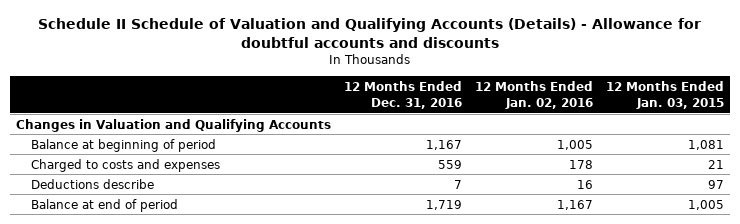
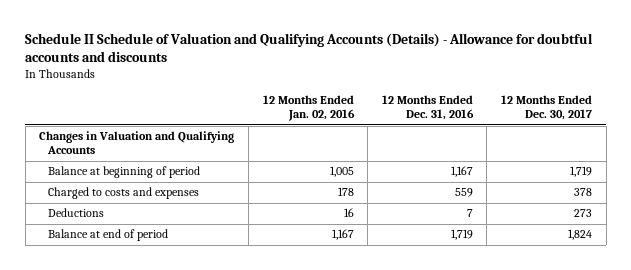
[605,81,724,109] 12 Months Ended Jan. 03, 2015 -> none
none -> [500,95,592,121] 12 Months Ended Dec. 30, 2017
[30,178,154,189] Deductions describe -> [47,208,104,218] Deductions

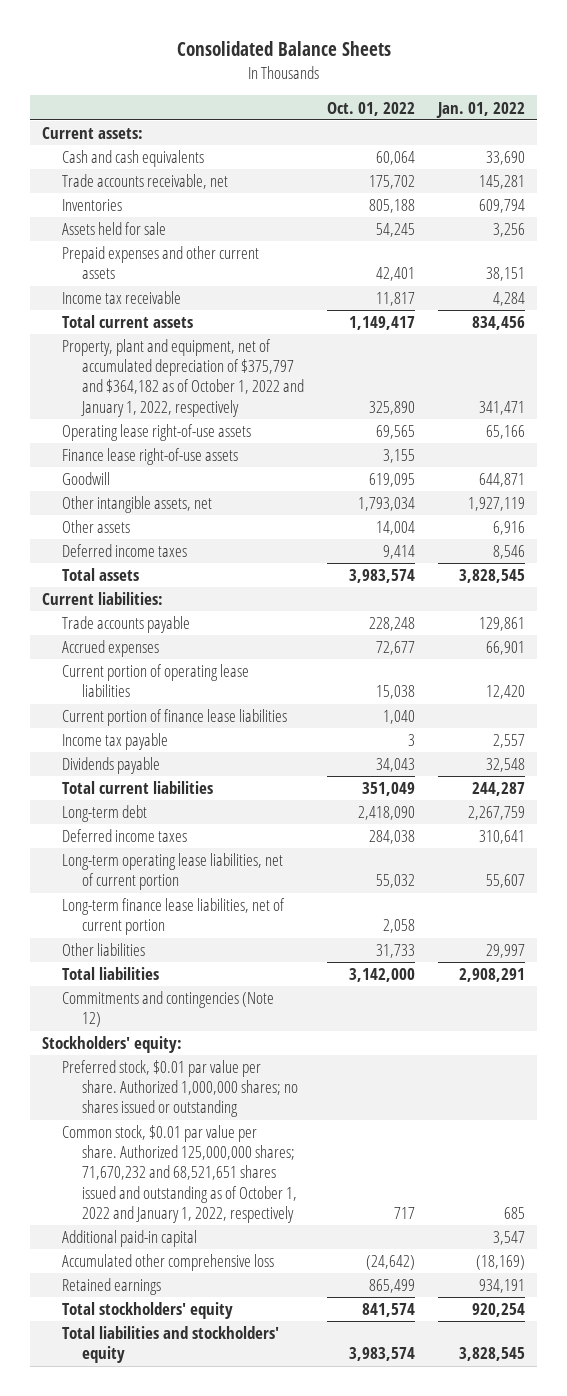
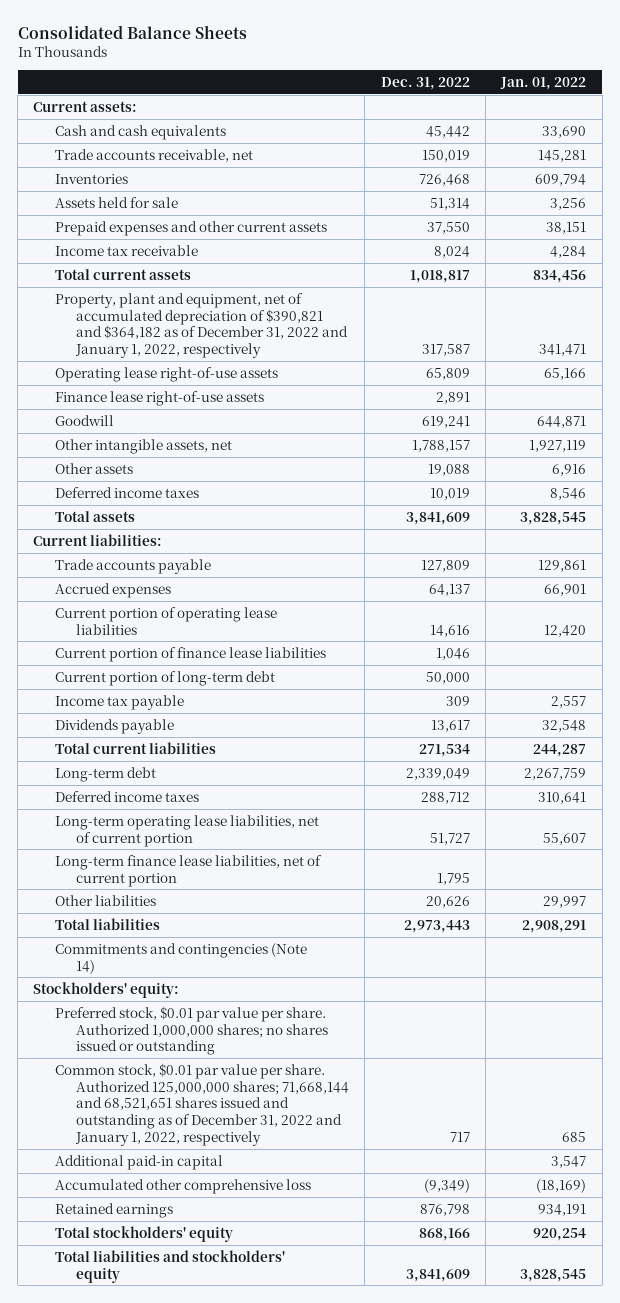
[326,101,415,116] Oct. 01, 2022 -> none
none -> [380,76,470,90] Dec. 31, 2022
[61,339,304,417] Property, plant and equipment, net of accumulated depreciation of $375,797 and $364,182 as of October 1, 2022 and January 1, 2022, respectively -> [54,292,349,359] Property, plant and equipment, net of accumulated depreciation of $390,821 and $364,182 as of December 31, 2022 and January 1, 2022, respectively
none -> [54,670,275,686] Current portion of long-term debt
[61,991,274,1028] Commitments and contingencies (Note 12) -> [54,942,307,974] Commitments and contingencies (Note 14)
[61,1125,297,1223] Common stock, $0.01 par value per share. Authorized 125,000,000 shares; 71,670,232 and 68,521,651 shares issued and outstanding as of October 1, 2022 and January 1, 2022, respectively -> [54,1062,350,1147] Common stock, $0.01 par value per share. Authorized 125,000,000 shares; 71,668,144 and 68,521,651 shares issued and outstanding as of December 31, 2022 and January 1, 2022, respectively

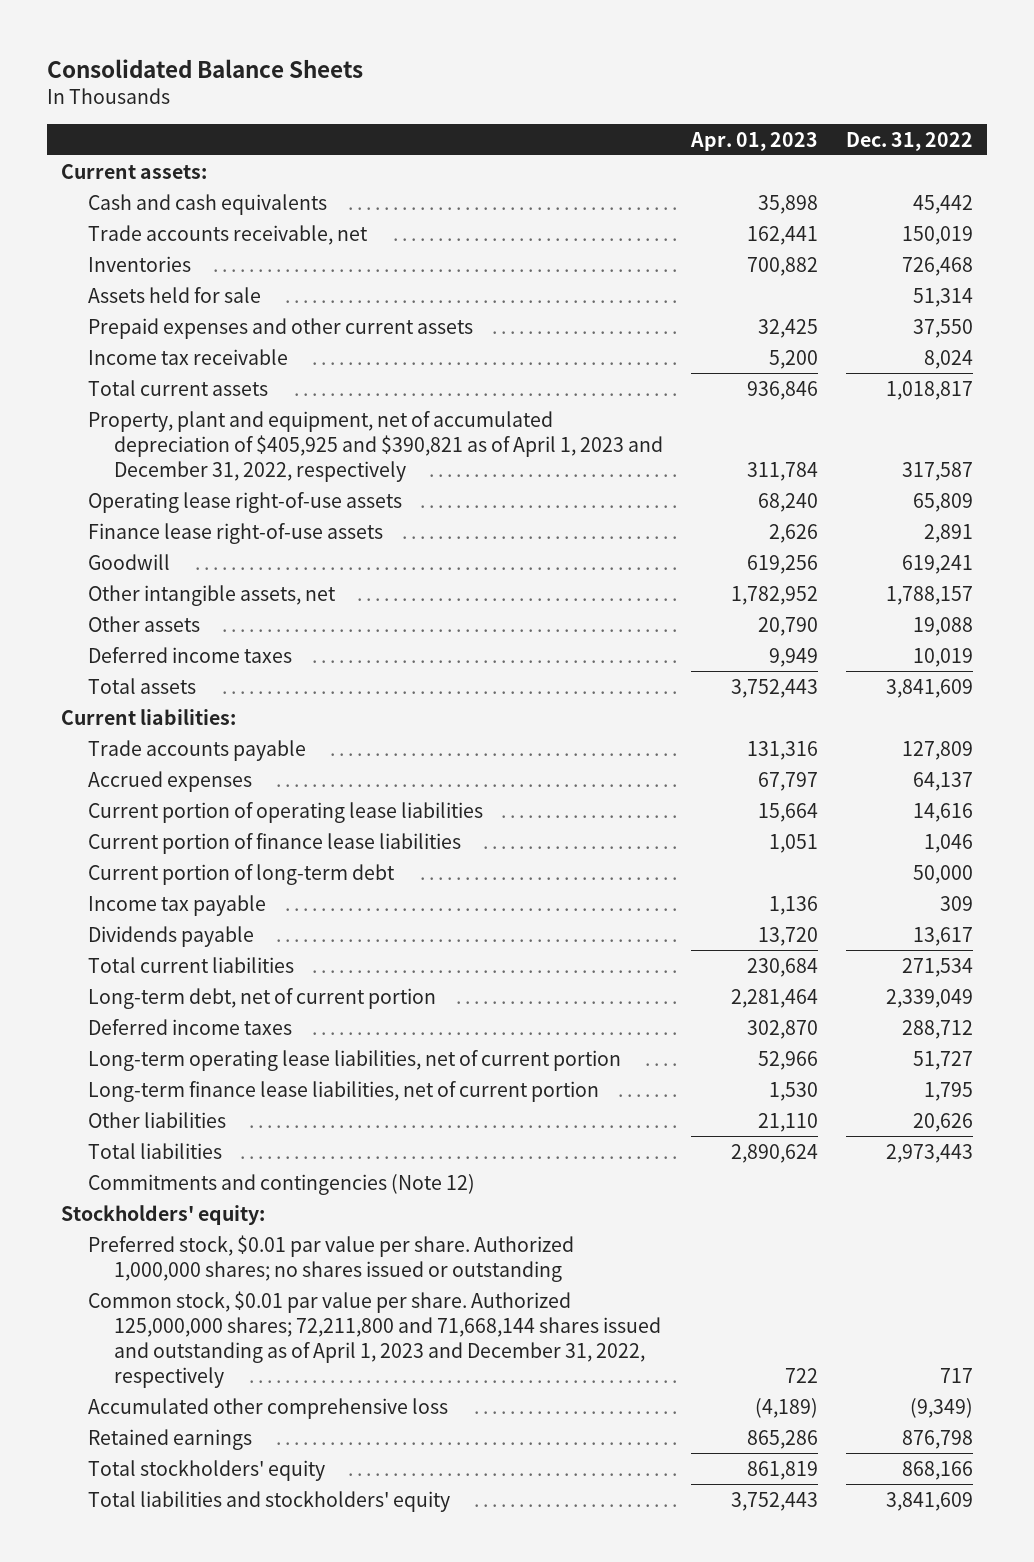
[500,76,587,90] Jan. 01, 2022 -> none
none -> [690,131,819,151] Apr. 01, 2023
[54,292,349,359] Property, plant and equipment, net of accumulated depreciation of $390,821 and $364,182 as of December 31, 2022 and January 1, 2022, respectively -> [87,410,664,482] Property, plant and equipment, net of accumulated depreciation of $405,925 and $390,821 as of April 1, 2023 and December 31, 2022, respectively
[54,766,156,782] Long-term debt -> [87,987,436,1009] Long-term debt, net of current portion
[54,942,307,974] Commitments and contingencies (Note 14) -> [87,1173,475,1195] Commitments and contingencies (Note 12)
[54,1154,223,1170] Additional paid-in capital -> none
[54,1062,350,1147] Common stock, $0.01 par value per share. Authorized 125,000,000 shares; 71,668,144 and 68,521,651 shares issued and outstanding as of December 31, 2022 and January 1, 2022, respectively -> [87,1290,662,1389] Common stock, $0.01 par value per share. Authorized 125,000,000 shares; 72,211,800 and 71,668,144 shares issued and outstanding as of April 1, 2023 and December 31, 2022, respectively

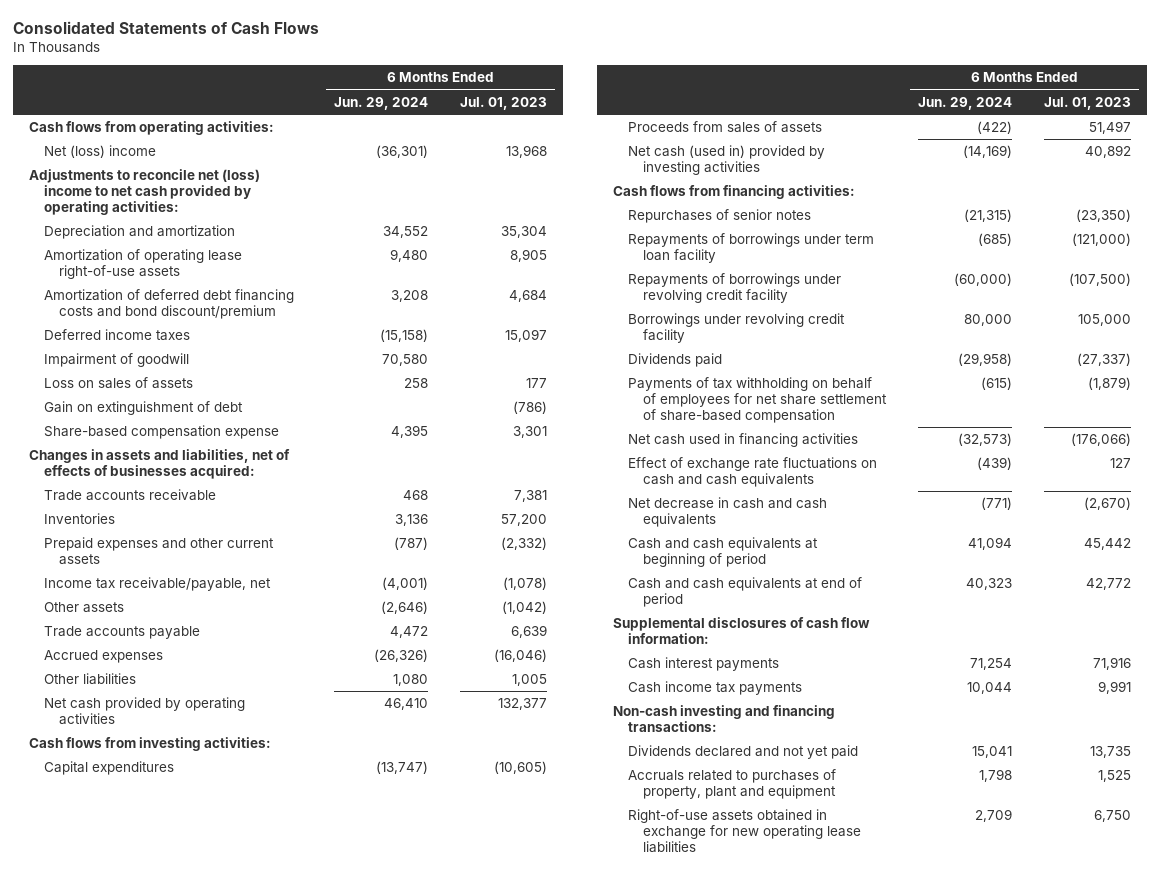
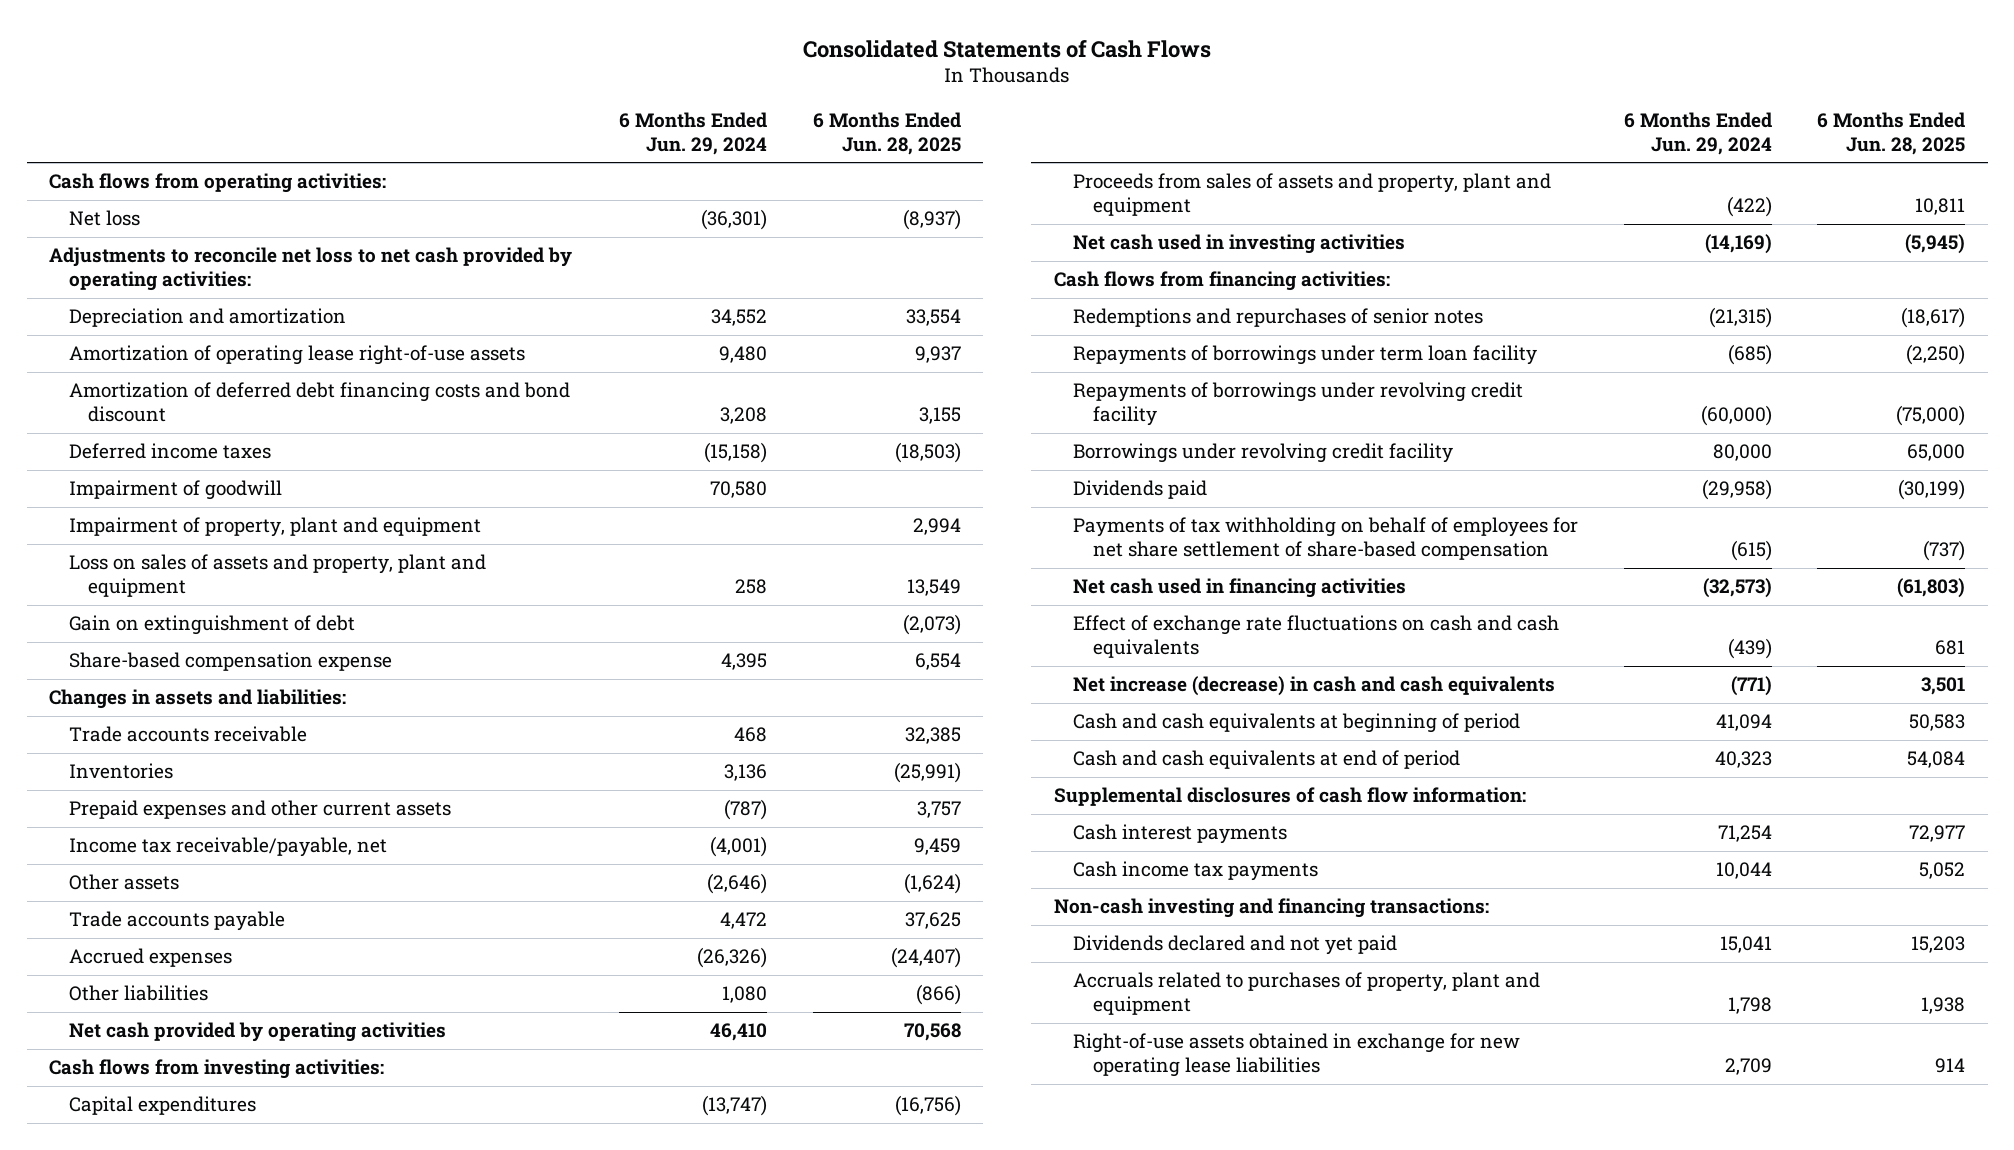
[460,96,548,110] Jul. 01, 2023 -> none
none -> [812,111,961,155] 6 Months Ended Jun. 28, 2025
[44,145,157,159] Net (loss) income -> [68,210,140,227] Net loss
[29,169,261,215] Adjustments to reconcile net (loss) income to net cash provided by operating activities: -> [49,247,573,292] Adjustments to reconcile net loss to net cash provided by operating activities:
[44,289,295,319] Amortization of deferred debt financing costs and bond discount/premium -> [68,382,570,423] Amortization of deferred debt financing costs and bond discount
none -> [68,517,481,538] Impairment of property, plant and equipment
[44,377,194,390] Loss on sales of assets -> [68,554,486,598] Loss on sales of assets and property, plant and equipment
[29,449,291,479] Changes in assets and liabilities, net of effects of businesses acquired: -> [49,689,347,710] Changes in assets and liabilities:
[627,121,822,134] Proceeds from sales of assets -> [1073,173,1552,217] Proceeds from sales of assets and property, plant and equipment
[627,145,825,175] Net cash (used in) provided by investing activities -> [1073,234,1406,255] Net cash used in investing activities
[627,209,811,224] Repurchases of senior notes -> [1073,308,1484,328] Redemptions and repurchases of senior notes
[627,497,827,527] Net decrease in cash and cash equivalents -> [1073,676,1556,697] Net increase (decrease) in cash and cash equivalents

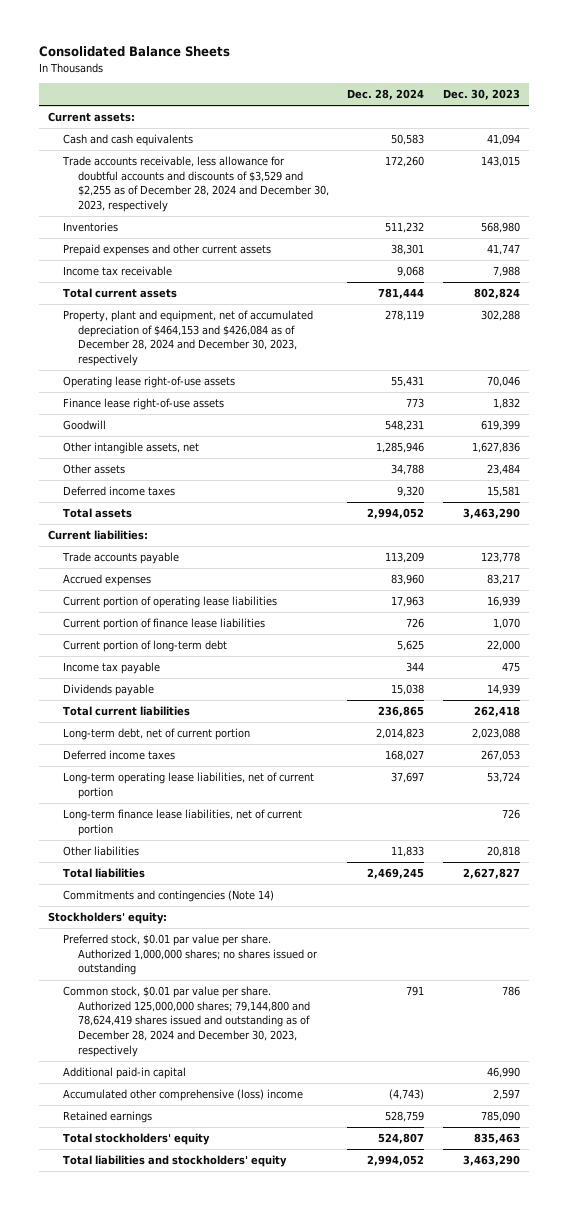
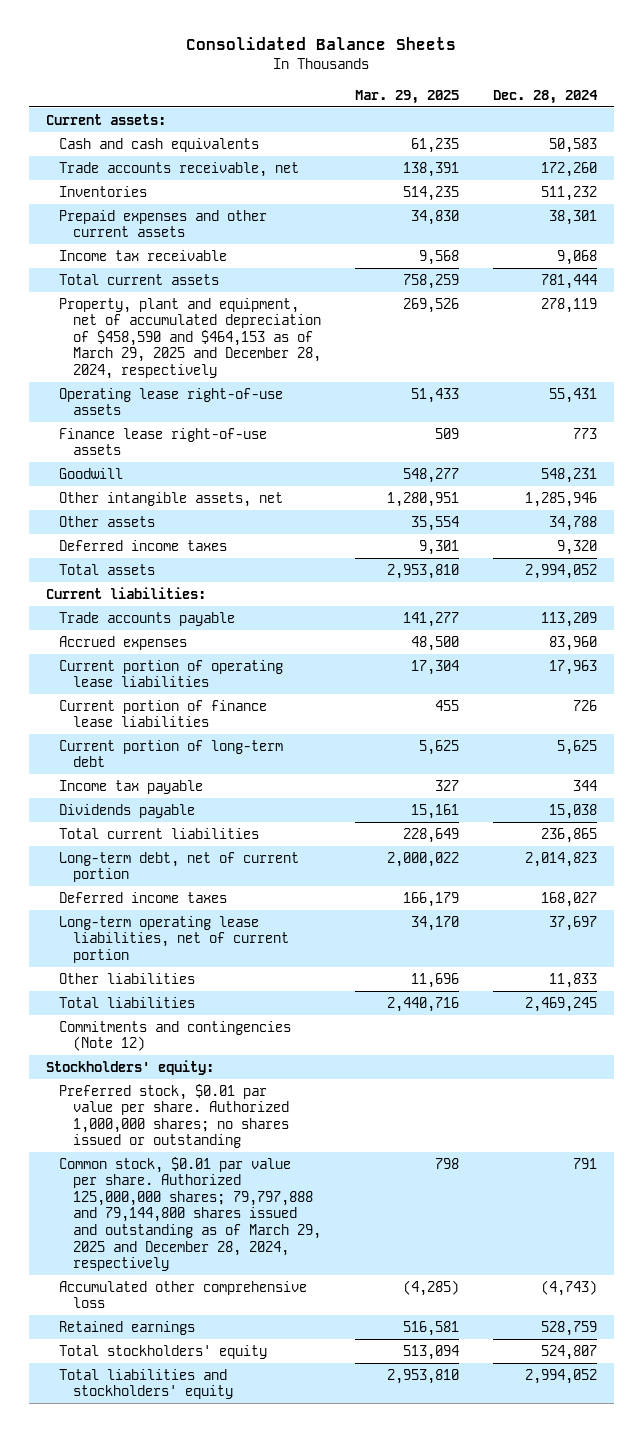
[442,89,520,101] Dec. 30, 2023 -> none
none -> [355,89,460,104] Mar. 29, 2025
[62,156,330,212] Trade accounts receivable, less allowance for doubtful accounts and discounts of $3,529 and $2,255 as of December 28, 2024 and December 30, 2023, respectively -> [59,161,300,177] Trade accounts receivable, net
[63,310,314,366] Property, plant and equipment, net of accumulated depreciation of $464,153 and $426,084 as of December 28, 2024 and December 30, 2023, respectively -> [59,297,322,380] Property, plant and equipment, net of accumulated depreciation of $458,590 and $464,153 as of March 29, 2025 and December 28, 2024, respectively
[63,809,303,836] Long-term finance lease liabilities, net of current portion -> none
[63,890,275,903] Commitments and contingencies (Note 14) -> [59,1020,292,1052] Commitments and contingencies (Note 12)
[63,1067,187,1080] Additional paid-in capital -> none
[63,986,311,1057] Common stock, $0.01 par value per share. Authorized 125,000,000 shares; 79,144,800 and 78,624,419 shares issued and outstanding as of December 28, 2024 and December 30, 2023, respectively -> [59,1156,322,1272] Common stock, $0.01 par value per share. Authorized 125,000,000 shares; 79,797,888 and 79,144,800 shares issued and outstanding as of March 29, 2025 and December 28, 2024, respectively
[63,1089,304,1102] Accumulated other comprehensive (loss) income -> [59,1280,308,1309] Accumulated other comprehensive loss

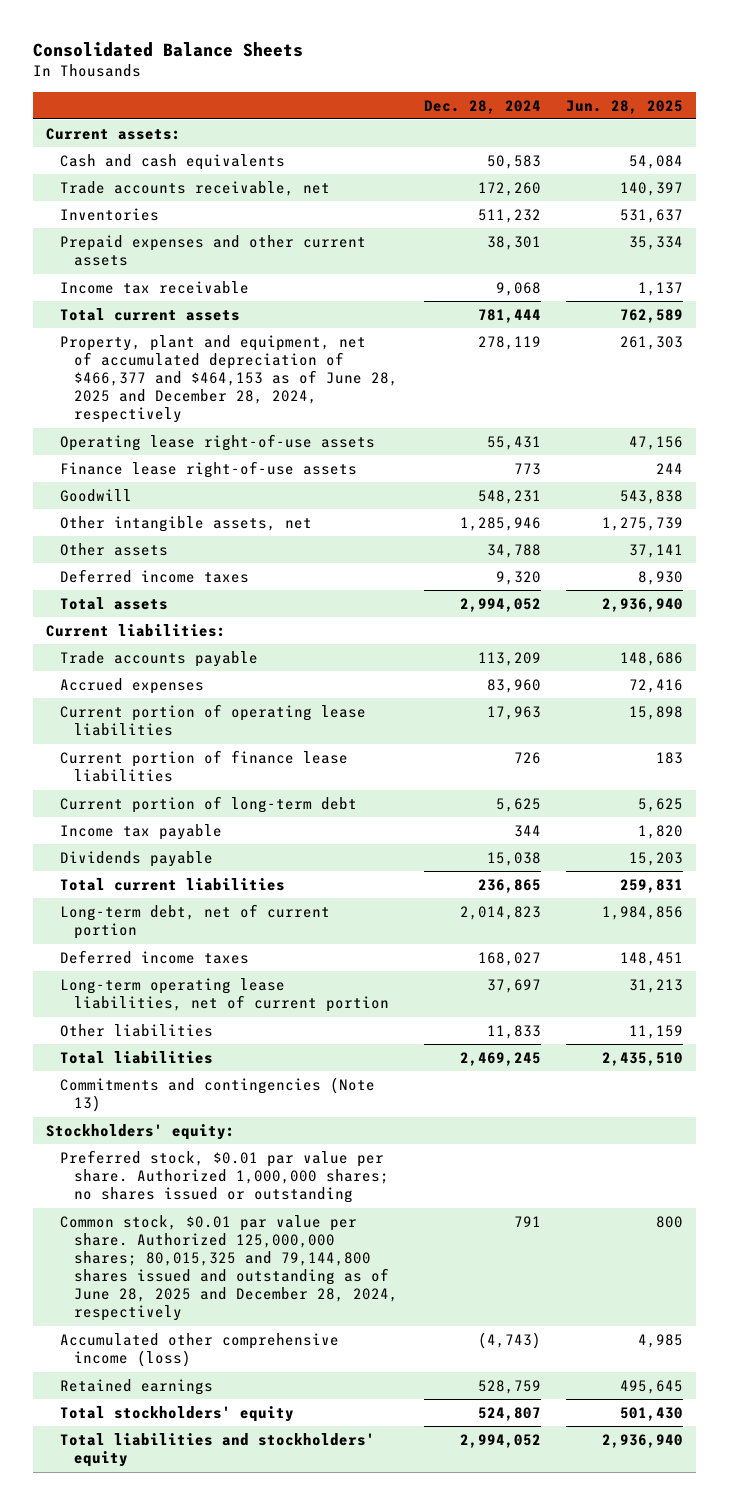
[355,89,460,104] Mar. 29, 2025 -> none
none -> [566,99,684,114] Jun. 28, 2025
[59,297,322,380] Property, plant and equipment, net of accumulated depreciation of $458,590 and $464,153 as of March 29, 2025 and December 28, 2024, respectively -> [59,334,398,424] Property, plant and equipment, net of accumulated depreciation of $466,377 and $464,153 as of June 28, 2025 and December 28, 2024, respectively
[59,1020,292,1052] Commitments and contingencies (Note 12) -> [59,1076,375,1113] Commitments and contingencies (Note 13)
[59,1156,322,1272] Common stock, $0.01 par value per share. Authorized 125,000,000 shares; 79,797,888 and 79,144,800 shares issued and outstanding as of March 29, 2025 and December 28, 2024, respectively -> [59,1214,398,1322] Common stock, $0.01 par value per share. Authorized 125,000,000 shares; 80,015,325 and 79,144,800 shares issued and outstanding as of June 28, 2025 and December 28, 2024, respectively
[59,1280,308,1309] Accumulated other comprehensive loss -> [59,1332,339,1368] Accumulated other comprehensive income (loss)

